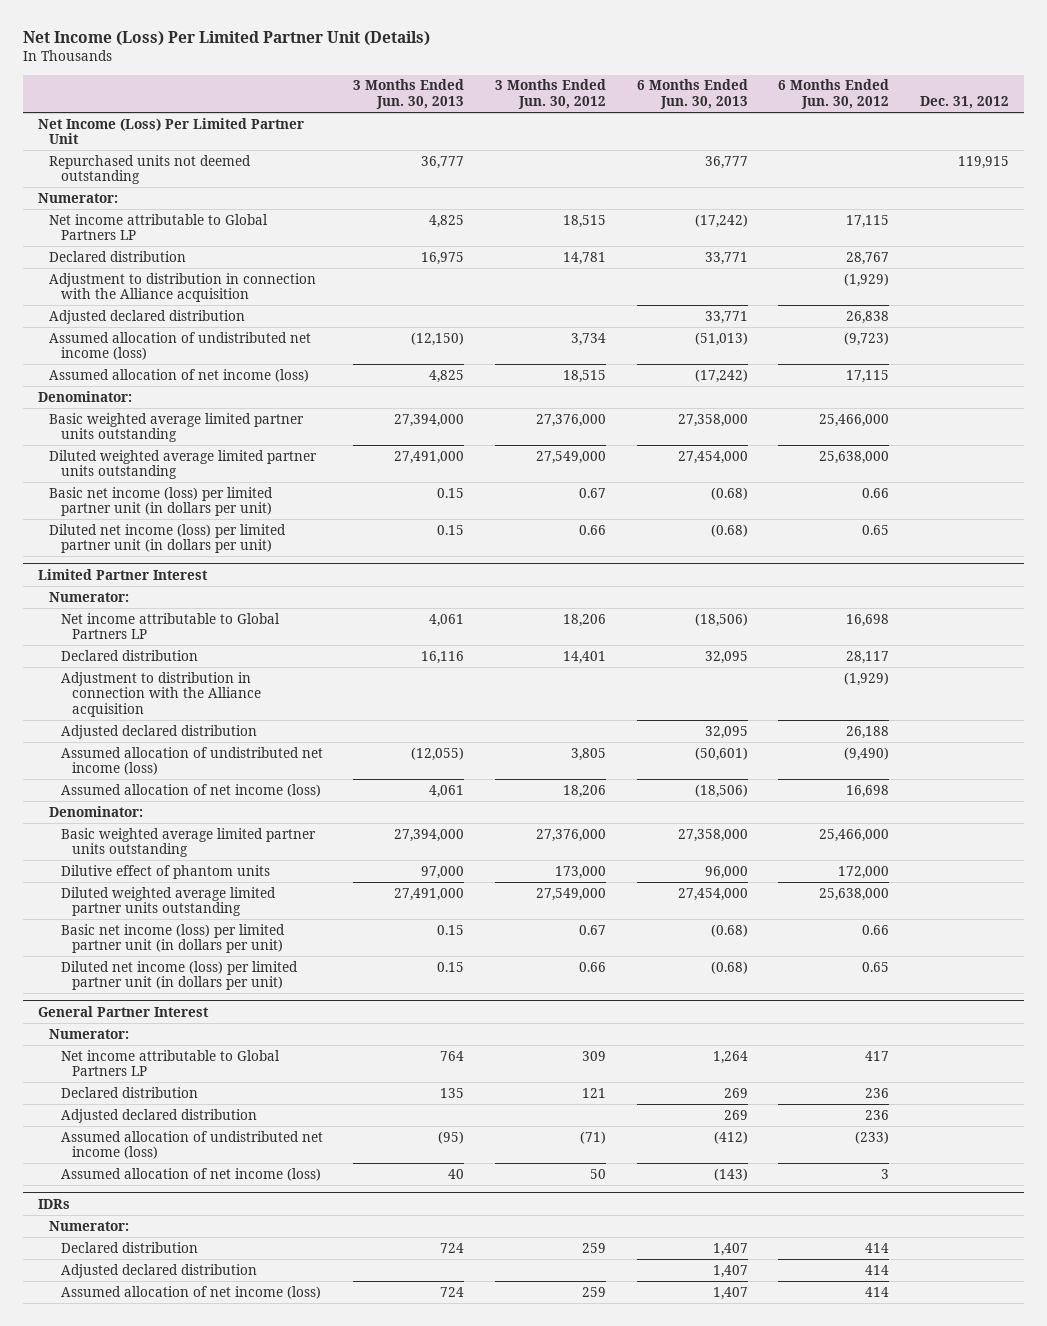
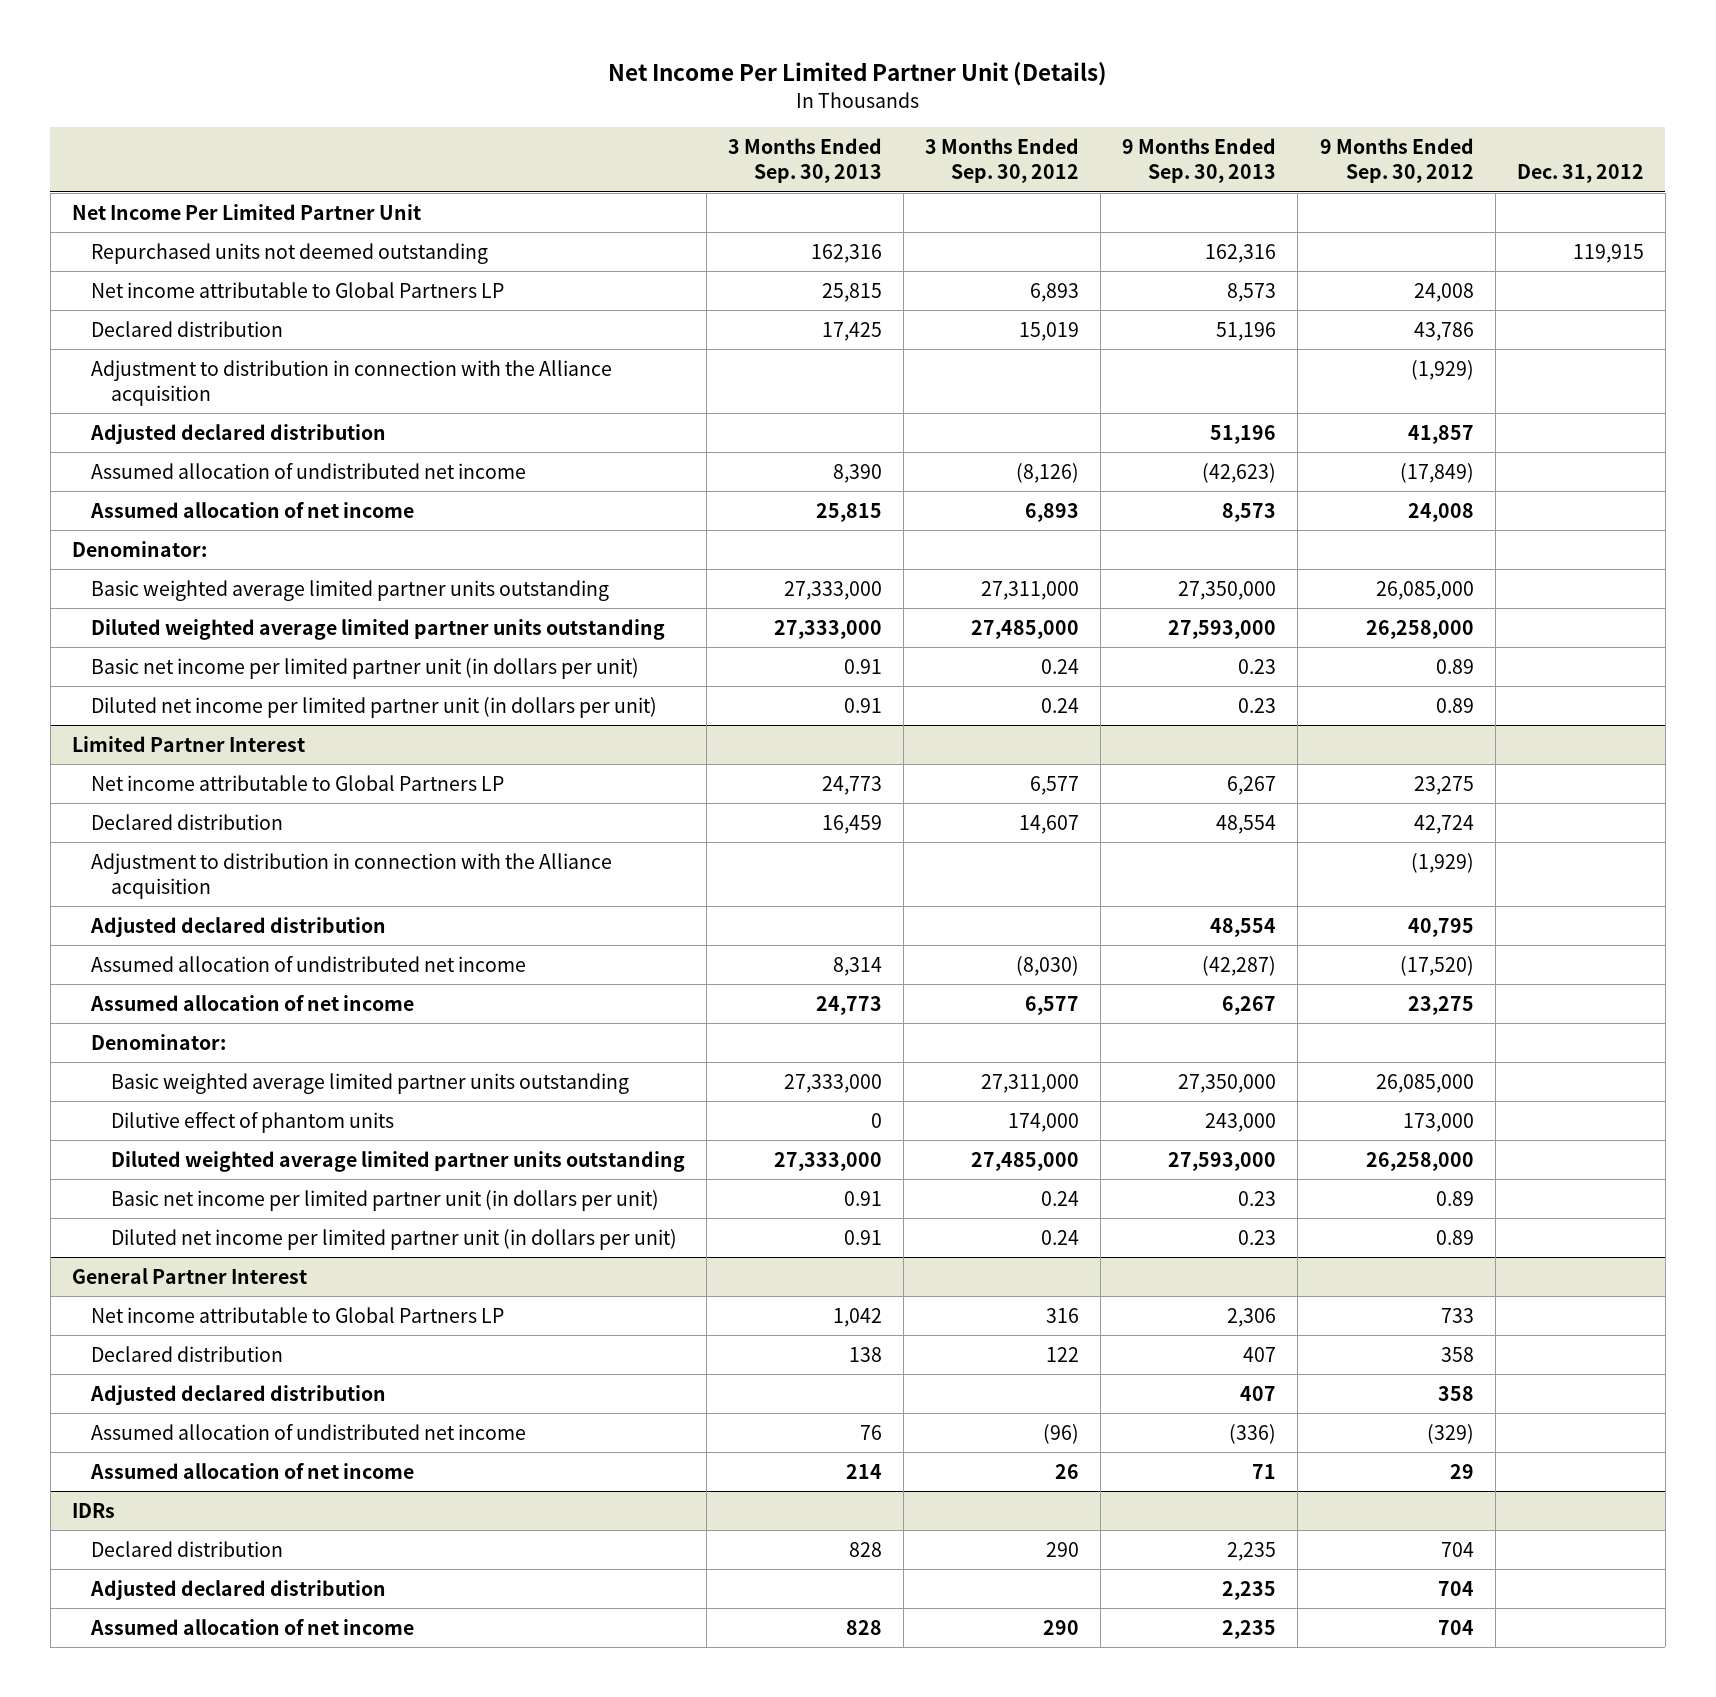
[22,31,430,47] Net Income (Loss) Per Limited Partner Unit (Details) -> [607,61,1107,86] Net Income Per Limited Partner Unit (Details)
[353,79,465,109] 3 Months Ended Jun. 30, 2013 -> none
[495,79,607,109] 3 Months Ended Jun. 30, 2012 -> none
[636,79,748,109] 6 Months Ended Jun. 30, 2013 -> none
[778,79,890,109] 6 Months Ended Jun. 30, 2012 -> none
none -> [727,137,882,184] 3 Months Ended Sep. 30, 2013
none -> [925,137,1080,184] 3 Months Ended Sep. 30, 2012
none -> [1122,137,1277,184] 9 Months Ended Sep. 30, 2013
none -> [1319,137,1474,184] 9 Months Ended Sep. 30, 2012
[37,117,304,145] Net Income (Loss) Per Limited Partner Unit -> [71,203,421,220] Net Income Per Limited Partner Unit
[37,192,118,203] Numerator: -> none
[49,331,312,361] Assumed allocation of undistributed net income (loss) -> [91,462,527,479] Assumed allocation of undistributed net income
[49,368,310,382] Assumed allocation of net income (loss) -> [90,501,415,518] Assumed allocation of net income
[49,486,274,517] Basic net income (loss) per limited partner unit (in dollars per unit) -> [91,657,640,679] Basic net income per limited partner unit (in dollars per unit)
[49,523,287,554] Diluted net income (loss) per limited partner unit (in dollars per unit) -> [91,696,658,718] Diluted net income per limited partner unit (in dollars per unit)
[49,591,130,602] Numerator: -> none
[60,746,323,776] Assumed allocation of undistributed net income (loss) -> [91,955,527,972] Assumed allocation of undistributed net income
[60,783,321,797] Assumed allocation of net income (loss) -> [90,994,415,1011] Assumed allocation of net income
[60,923,285,954] Basic net income (loss) per limited partner unit (in dollars per unit) -> [110,1189,659,1211] Basic net income per limited partner unit (in dollars per unit)
[60,960,298,991] Diluted net income (loss) per limited partner unit (in dollars per unit) -> [110,1228,677,1250] Diluted net income per limited partner unit (in dollars per unit)
[49,1028,130,1039] Numerator: -> none
[60,1130,323,1160] Assumed allocation of undistributed net income (loss) -> [91,1423,527,1440] Assumed allocation of undistributed net income
[60,1167,321,1181] Assumed allocation of net income (loss) -> [90,1462,415,1479] Assumed allocation of net income
[49,1220,130,1231] Numerator: -> none
[60,1285,321,1299] Assumed allocation of net income (loss) -> [90,1618,415,1635] Assumed allocation of net income

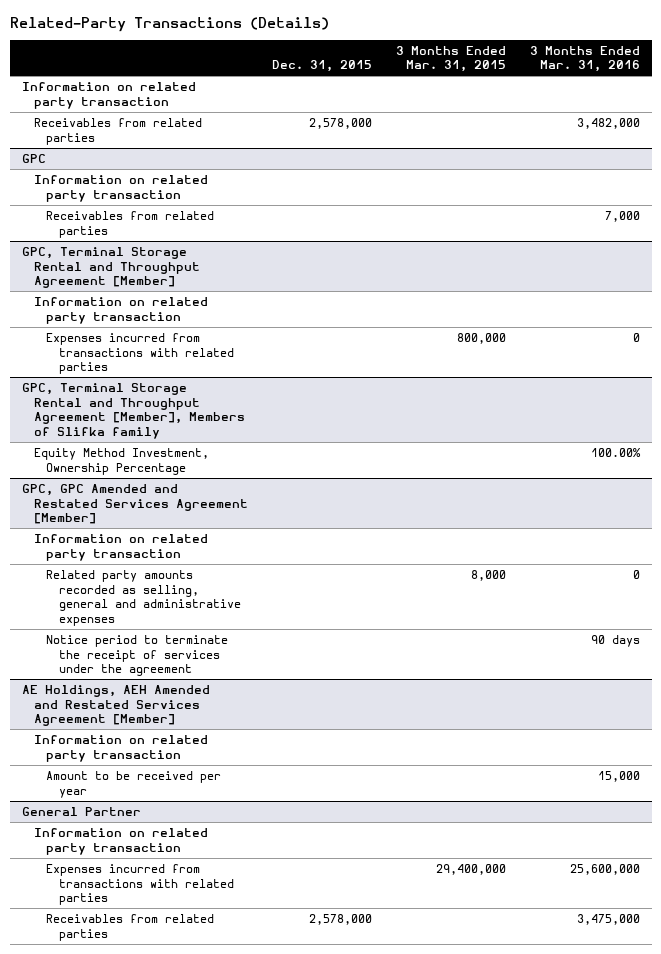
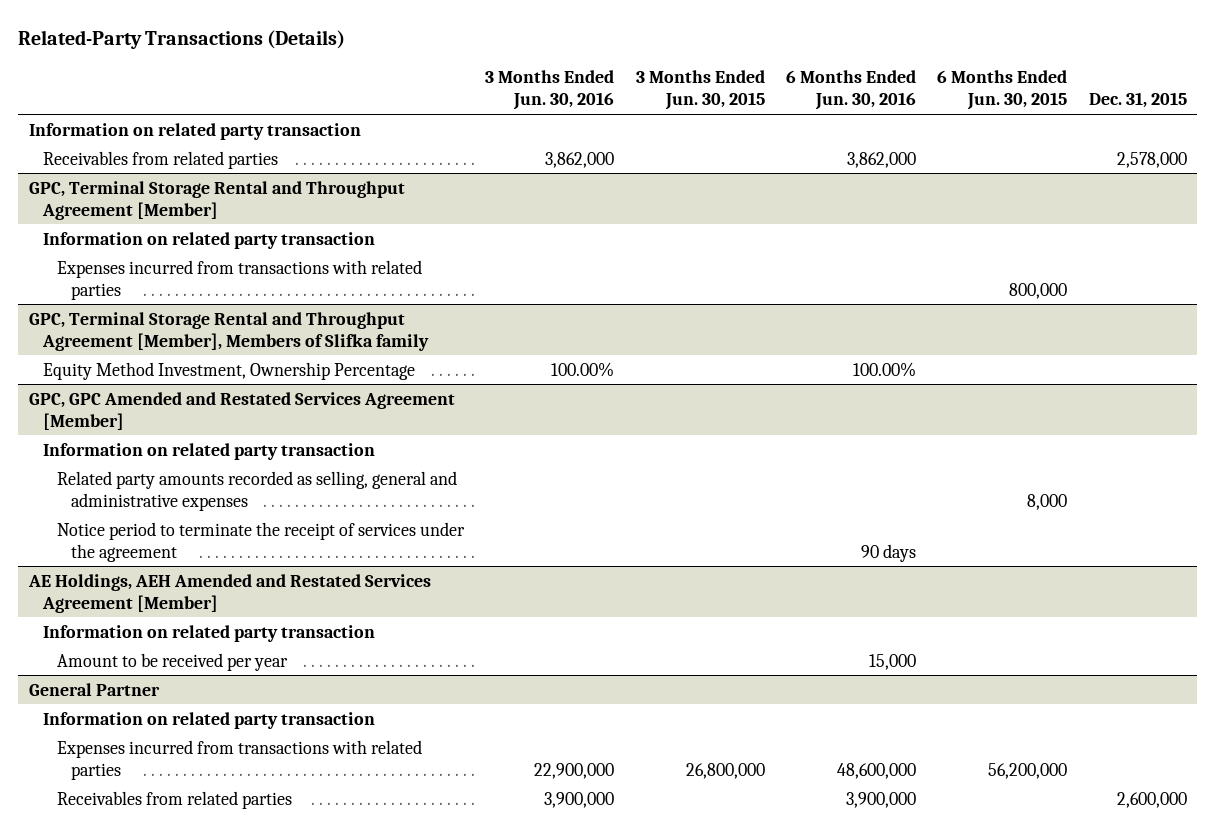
[395,45,506,73] 3 Months Ended Mar. 31, 2015 -> none
[529,45,640,73] 3 Months Ended Mar. 31, 2016 -> none
none -> [485,70,615,111] 3 Months Ended Jun. 30, 2016
none -> [635,70,765,111] 3 Months Ended Jun. 30, 2015
none -> [785,70,916,111] 6 Months Ended Jun. 30, 2016
none -> [937,70,1068,111] 6 Months Ended Jun. 30, 2015
[21,153,46,163] GPC -> none
[34,174,209,202] Information on related party transaction -> none
[46,210,215,238] Receivables from related parties -> none
[308,913,372,925] 2,578,000 -> [1116,791,1187,808] 2,600,000

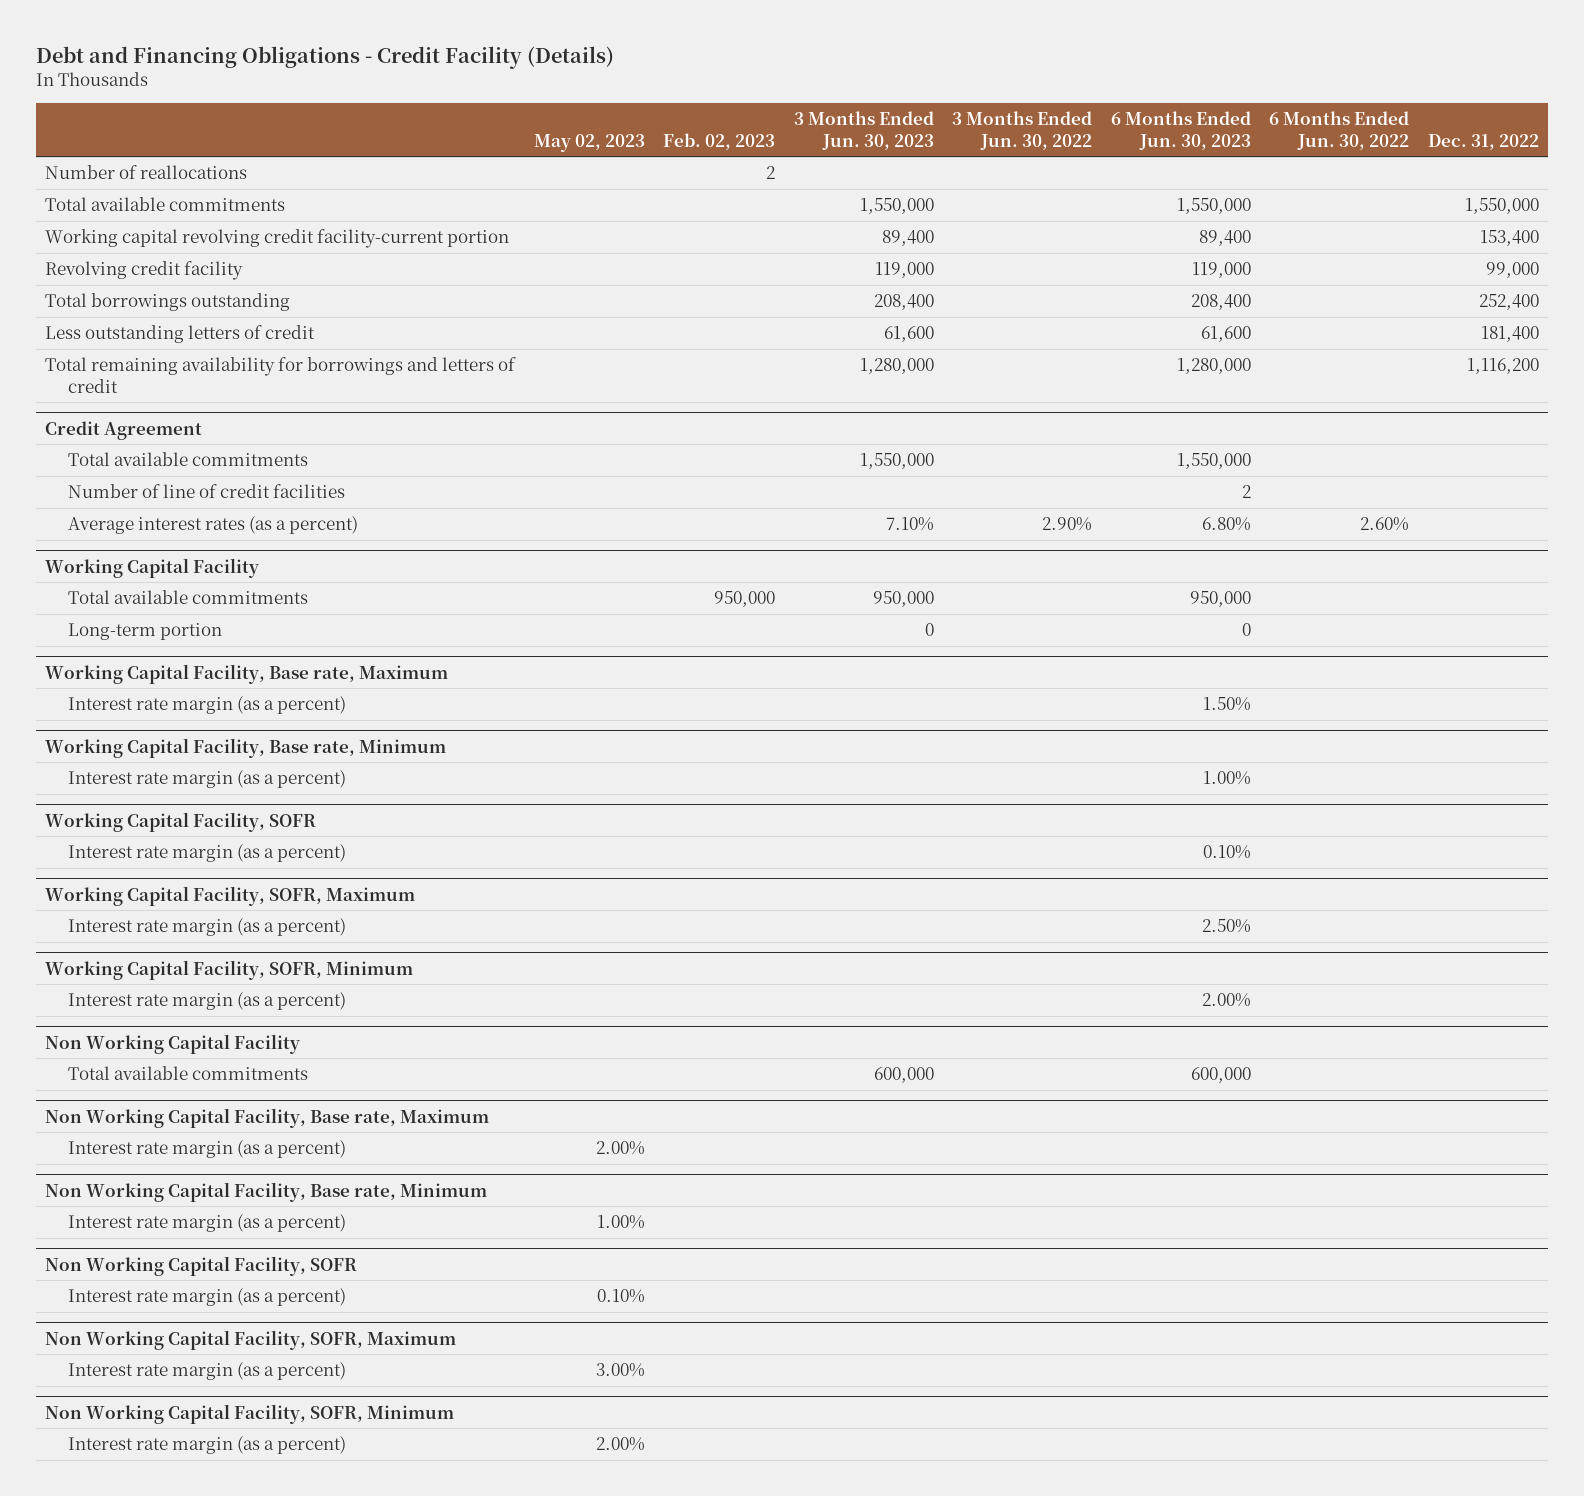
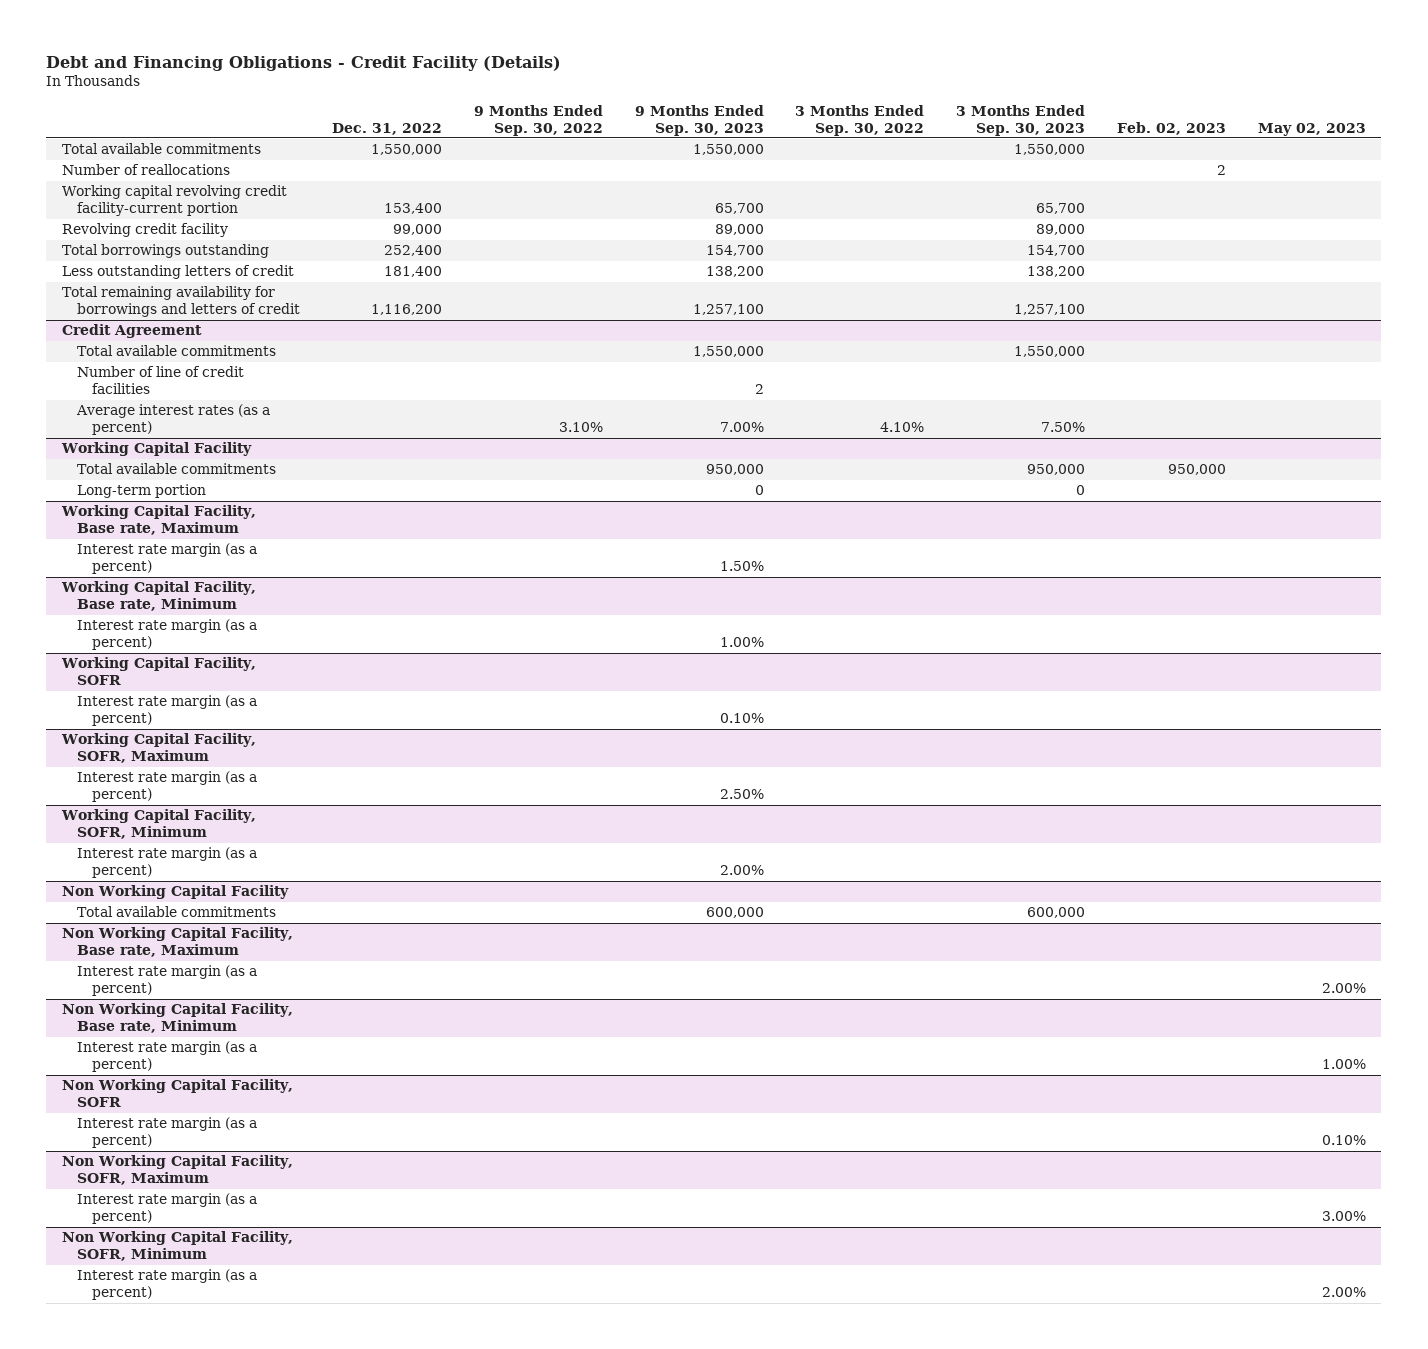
[793,111,934,150] 3 Months Ended Jun. 30, 2023 -> none
[952,111,1093,150] 3 Months Ended Jun. 30, 2022 -> none
[1110,111,1251,150] 6 Months Ended Jun. 30, 2023 -> none
[1269,111,1410,150] 6 Months Ended Jun. 30, 2022 -> none
none -> [473,104,603,136] 9 Months Ended Sep. 30, 2022
none -> [634,104,764,136] 9 Months Ended Sep. 30, 2023
none -> [795,104,925,136] 3 Months Ended Sep. 30, 2022
none -> [956,104,1086,136] 3 Months Ended Sep. 30, 2023
[45,165,248,180] Number of reallocations -> [62,164,231,176] Number of reallocations

